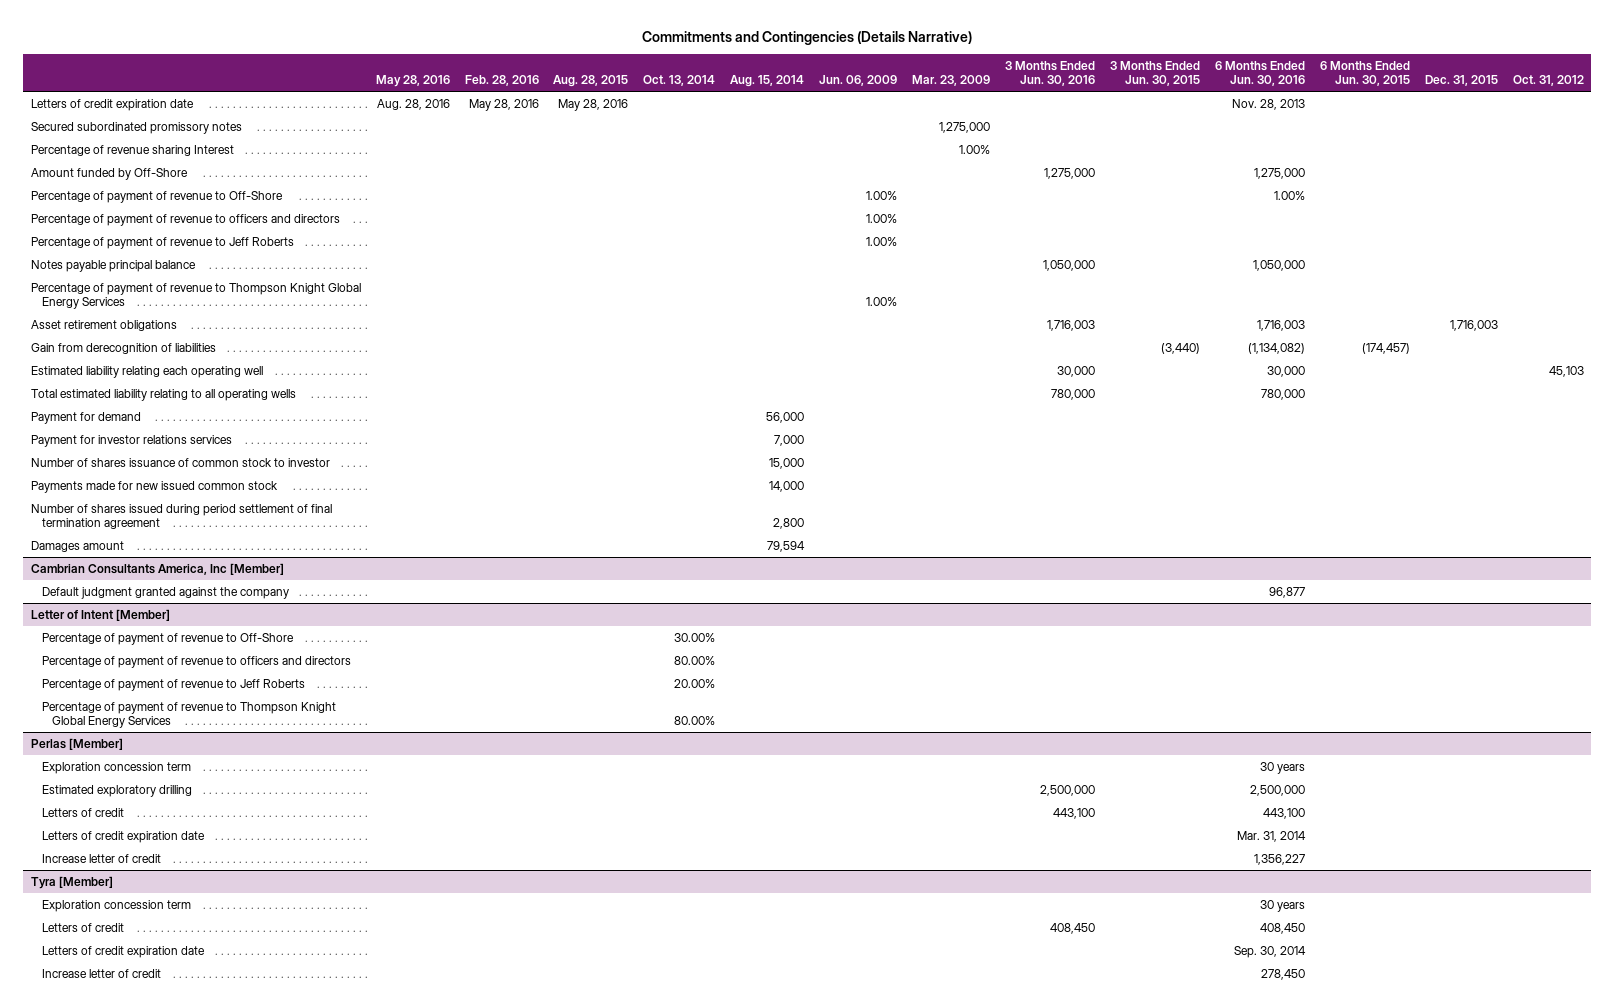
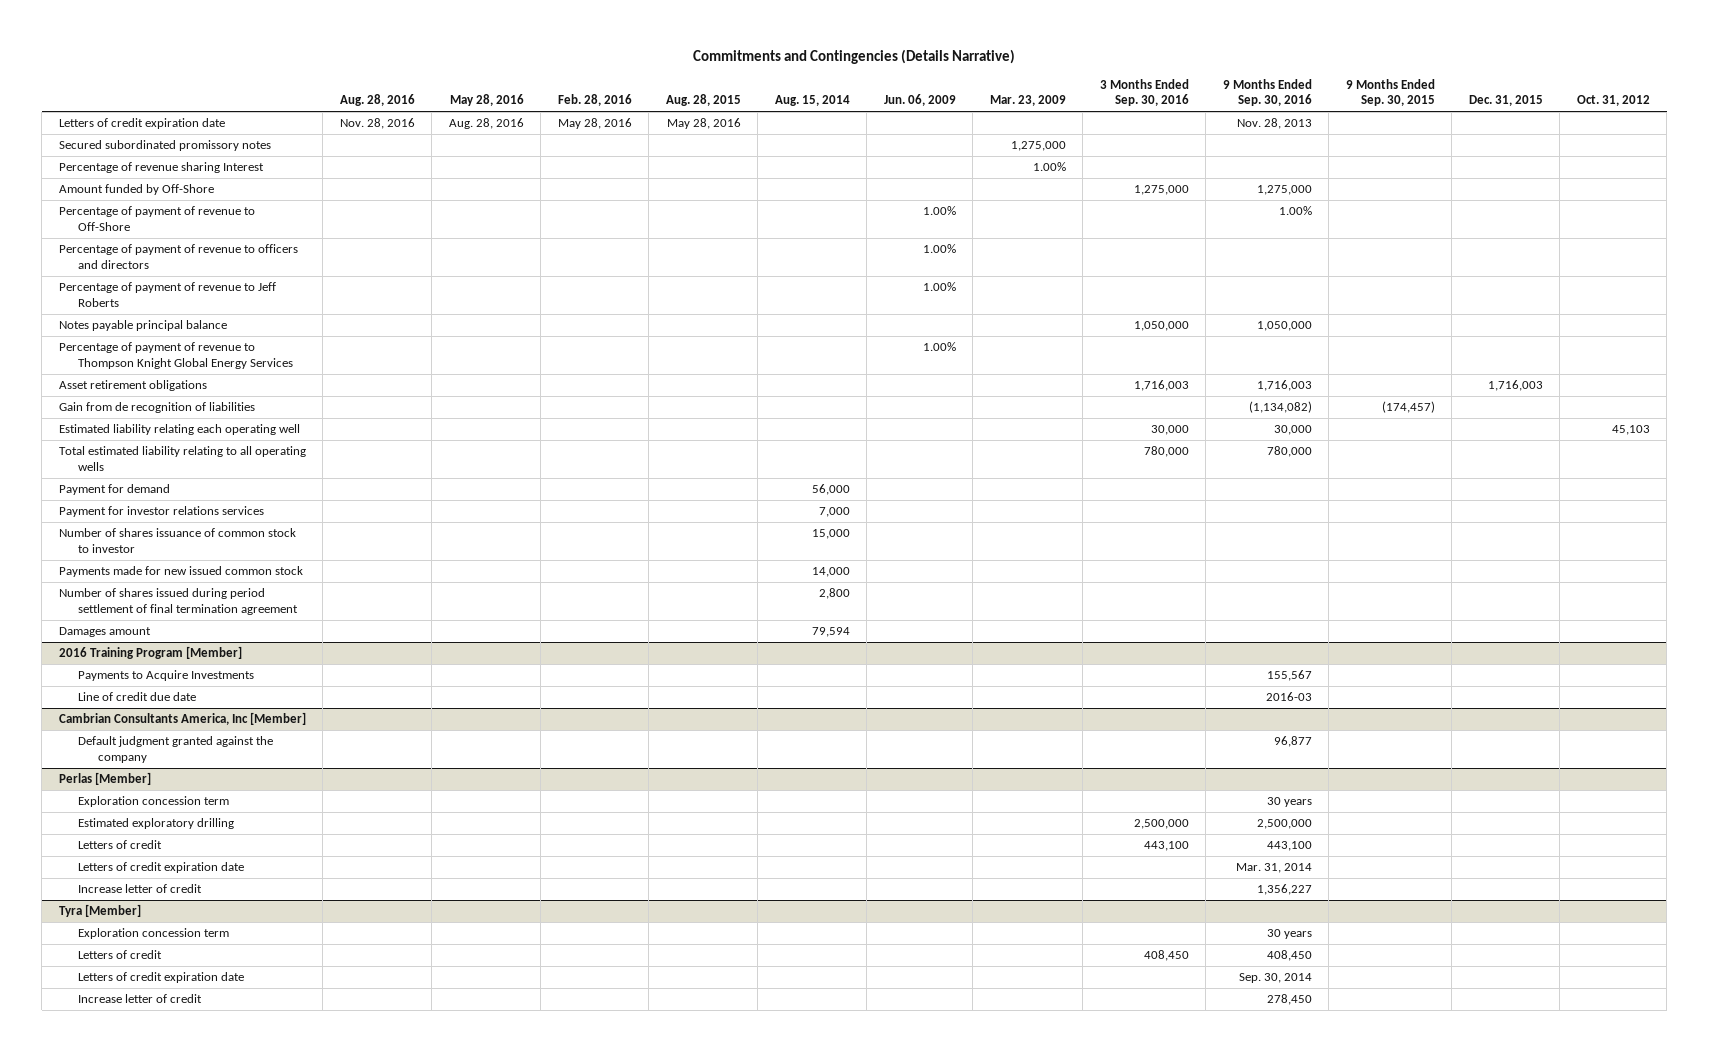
[643,75,716,87] Oct. 13, 2014 -> none
[1005,61,1096,87] 3 Months Ended Jun. 30, 2016 -> none
[1109,61,1200,87] 3 Months Ended Jun. 30, 2015 -> none
[1214,61,1305,87] 6 Months Ended Jun. 30, 2016 -> none
[1319,61,1410,87] 6 Months Ended Jun. 30, 2015 -> none
none -> [339,94,415,107] Aug. 28, 2016
none -> [1099,79,1189,107] 3 Months Ended Sep. 30, 2016
none -> [1222,79,1312,107] 9 Months Ended Sep. 30, 2016
none -> [1345,79,1435,107] 9 Months Ended Sep. 30, 2015
[30,342,216,354] Gain from derecognition of liabilities -> [58,402,255,414] Gain from de recognition of liabilities
none -> [58,646,242,660] 2016 Training Program [Member]
none -> [78,670,255,682] Payments to Acquire Investments
none -> [78,692,197,702] Line of credit due date
[30,608,170,621] Letter of Intent [Member] -> none
[41,632,294,645] Percentage of payment of revenue to Off-Shore -> none
[41,655,351,668] Percentage of payment of revenue to officers and directors -> none
[41,678,305,691] Percentage of payment of revenue to Jeff Roberts -> none
[41,701,336,728] Percentage of payment of revenue to Thompson Knight Global Energy Services -> none

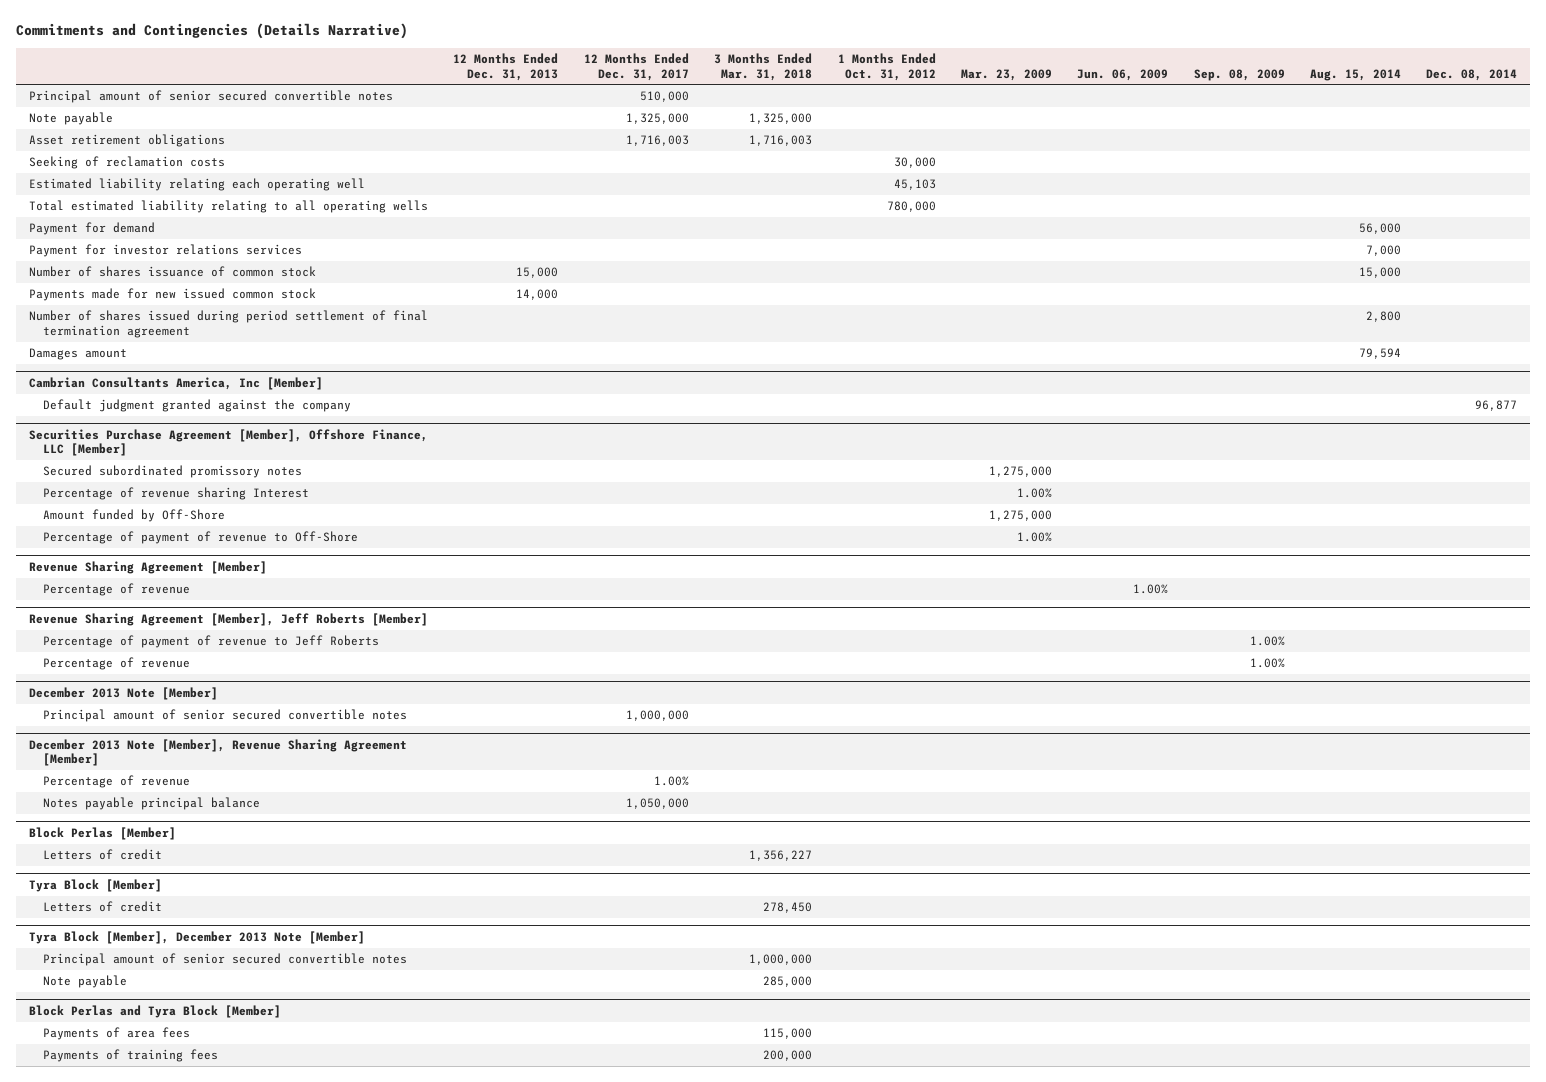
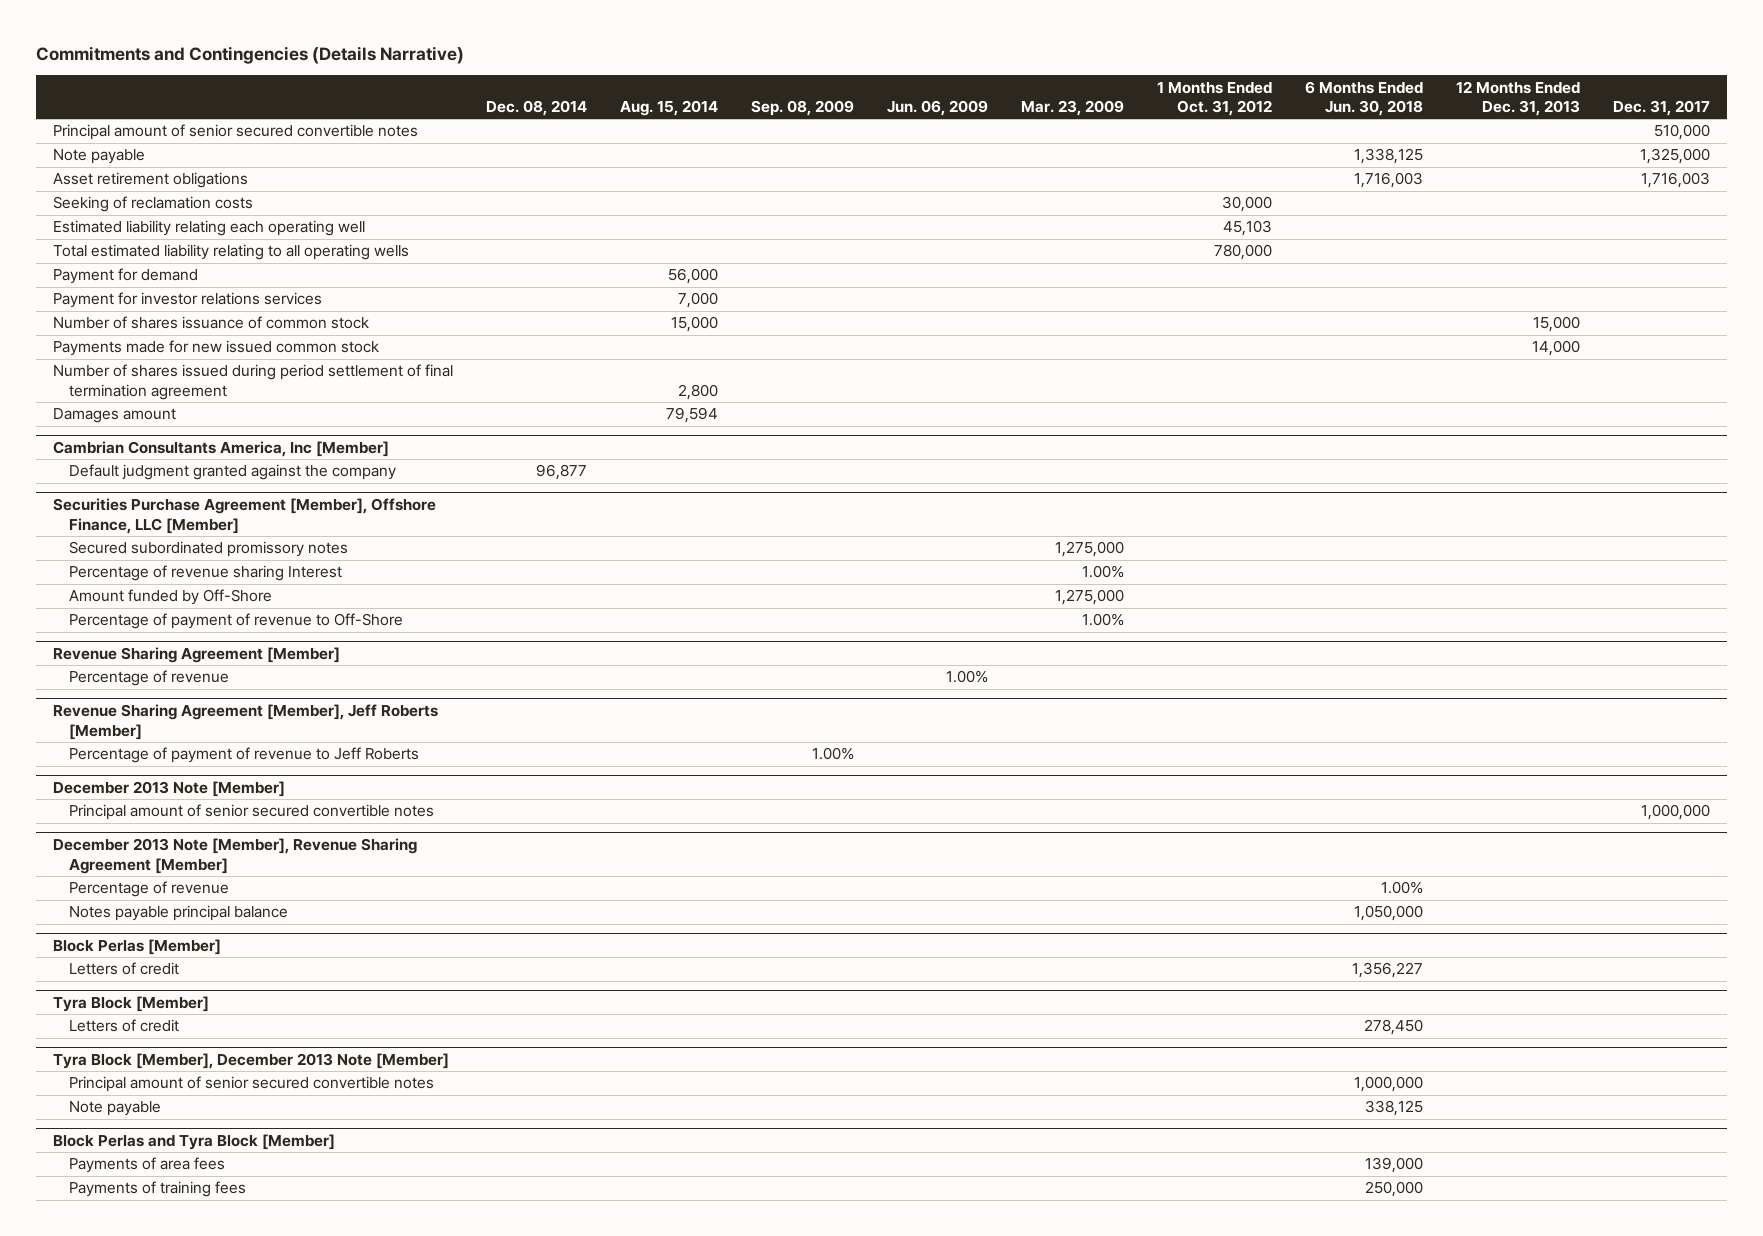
[583,53,689,81] 12 Months Ended Dec. 31, 2017 -> none
[714,53,813,81] 3 Months Ended Mar. 31, 2018 -> none
none -> [1305,80,1424,117] 6 Months Ended Jun. 30, 2018
none -> [1613,100,1711,117] Dec. 31, 2017
[43,657,191,671] Percentage of revenue -> none

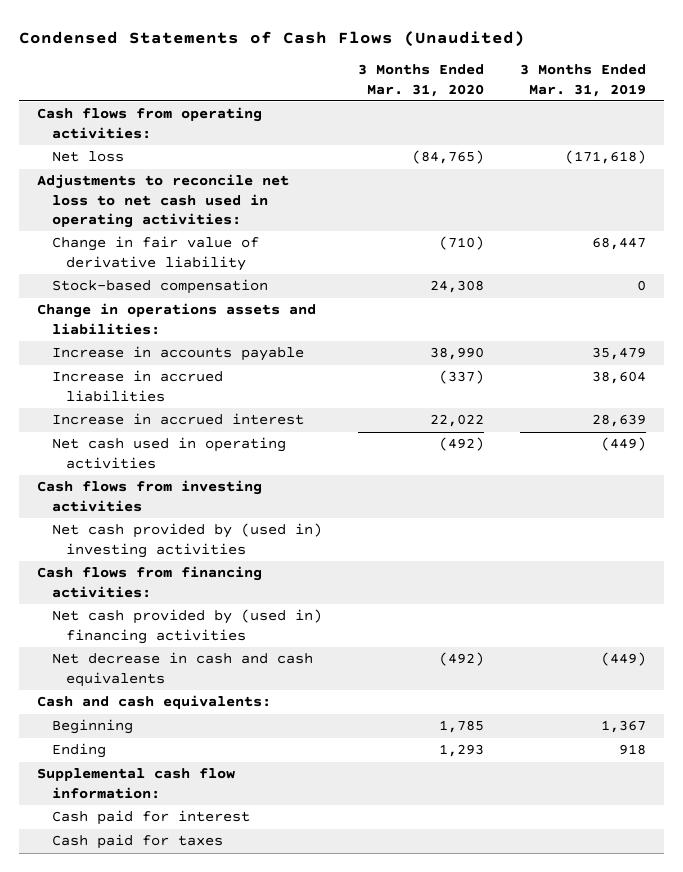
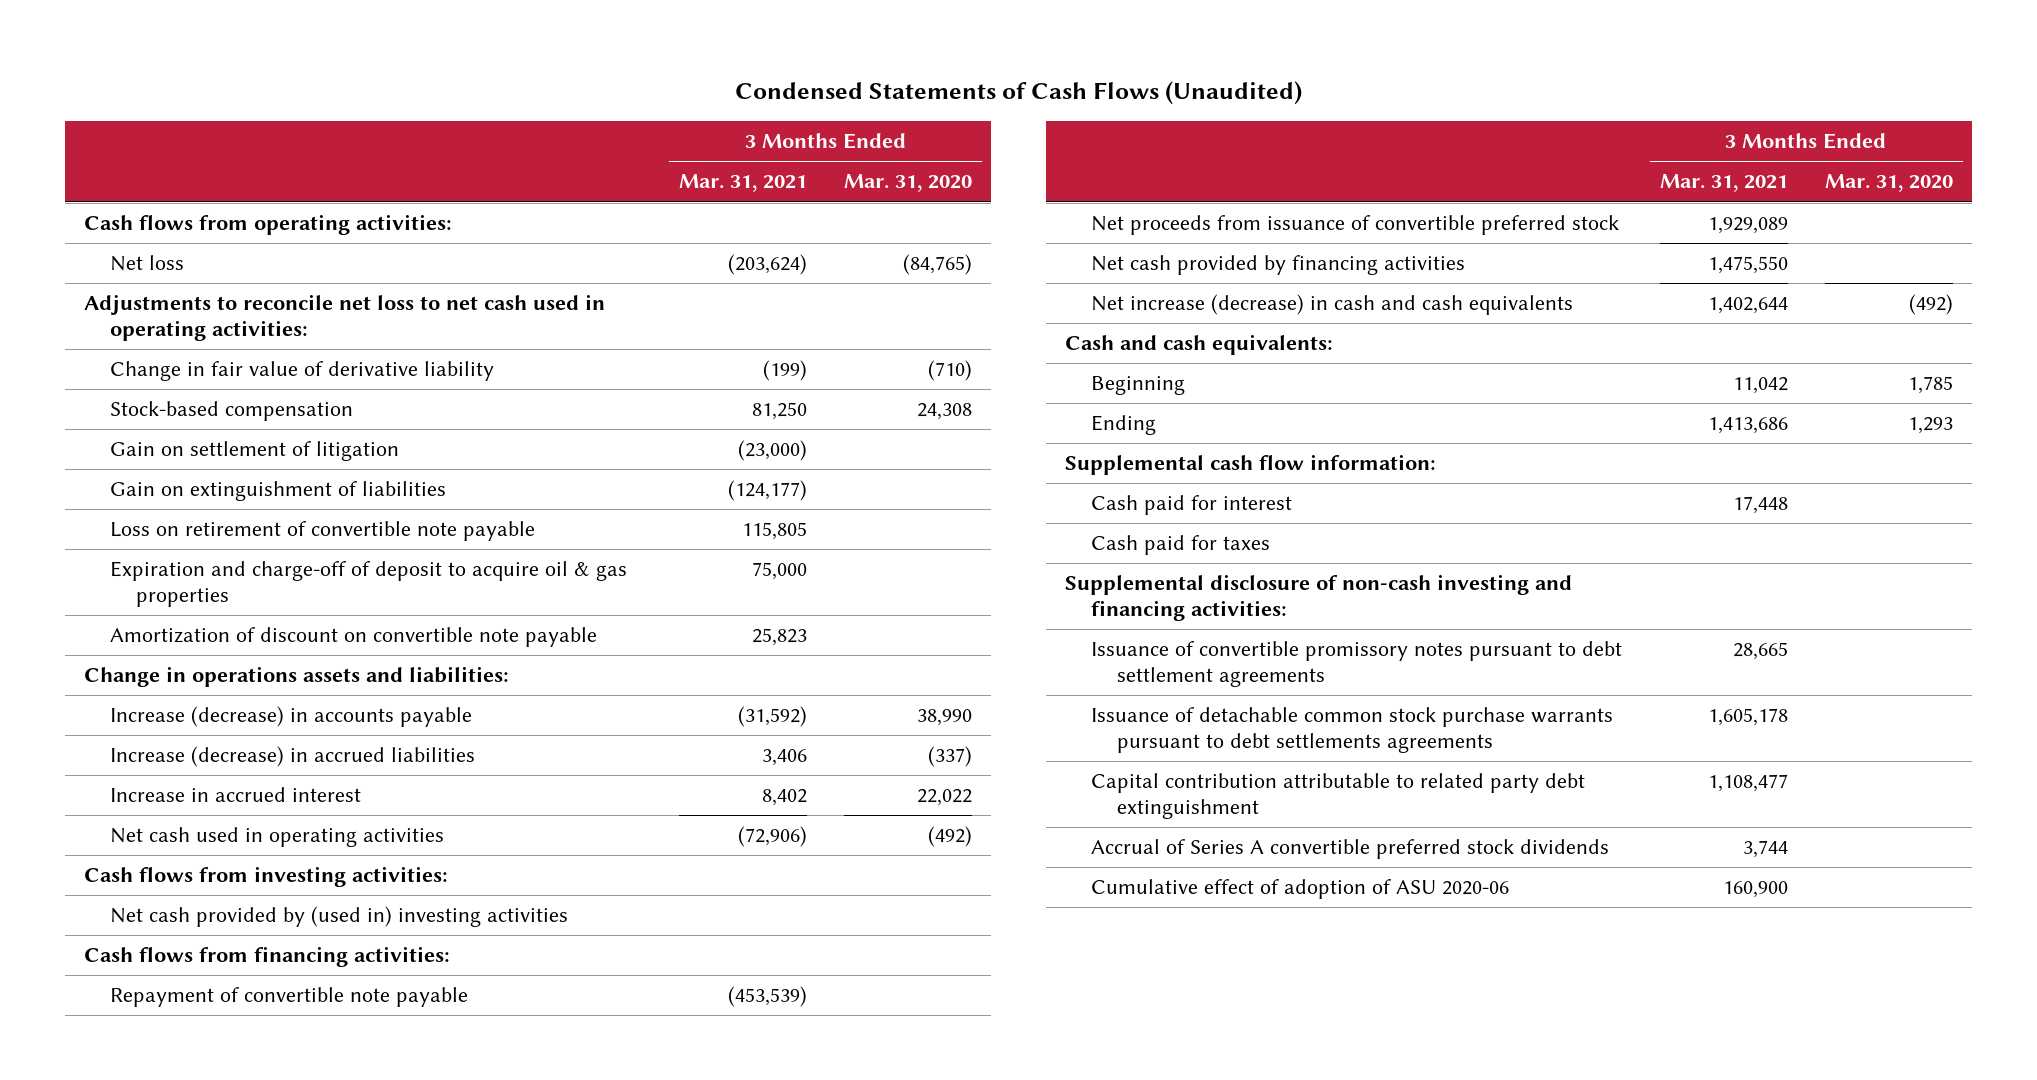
[519,64,646,97] 3 Months Ended Mar. 31, 2019 -> none
none -> [678,174,807,193] Mar. 31, 2021
none -> [109,441,399,462] Gain on settlement of litigation
none -> [109,481,446,502] Gain on extinguishment of liabilities
none -> [109,521,535,542] Loss on retirement of convertible note payable
none -> [109,561,627,608] Expiration and charge-off of deposit to acquire oil & gas properties
none -> [109,627,597,648] Amortization of discount on convertible note payable
[51,346,304,362] Increase in accounts payable -> [109,706,472,728] Increase (decrease) in accounts payable
[51,370,223,402] Increase in accrued liabilities -> [109,746,475,768] Increase (decrease) in accrued liabilities
[37,480,263,512] Cash flows from investing activities -> [83,866,448,888] Cash flows from investing activities:
none -> [109,987,468,1008] Repayment of convertible note payable
none -> [1090,215,1619,236] Net proceeds from issuance of convertible preferred stock
[51,609,322,644] Net cash provided by (used in) financing activities -> [1090,255,1465,276] Net cash provided by financing activities
[51,652,313,687] Net decrease in cash and cash equivalents -> [1090,294,1573,316] Net increase (decrease) in cash and cash equivalents
none -> [1064,574,1572,622] Supplemental disclosure of non-cash investing and financing activities:
none -> [1090,641,1622,688] Issuance of convertible promissory notes pursuant to debt settlement agreements
none -> [1090,707,1613,754] Issuance of detachable common stock purchase warrants pursuant to debt settlements agreements
none -> [1090,773,1585,820] Capital contribution attributable to related party debt extinguishment
none -> [1090,839,1609,860] Accrual of Series A convertible preferred stock dividends
none -> [1090,879,1509,900] Cumulative effect of adoption of ASU 2020-06

